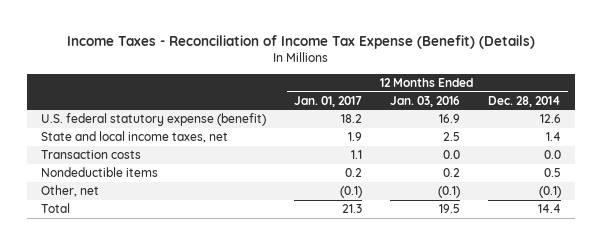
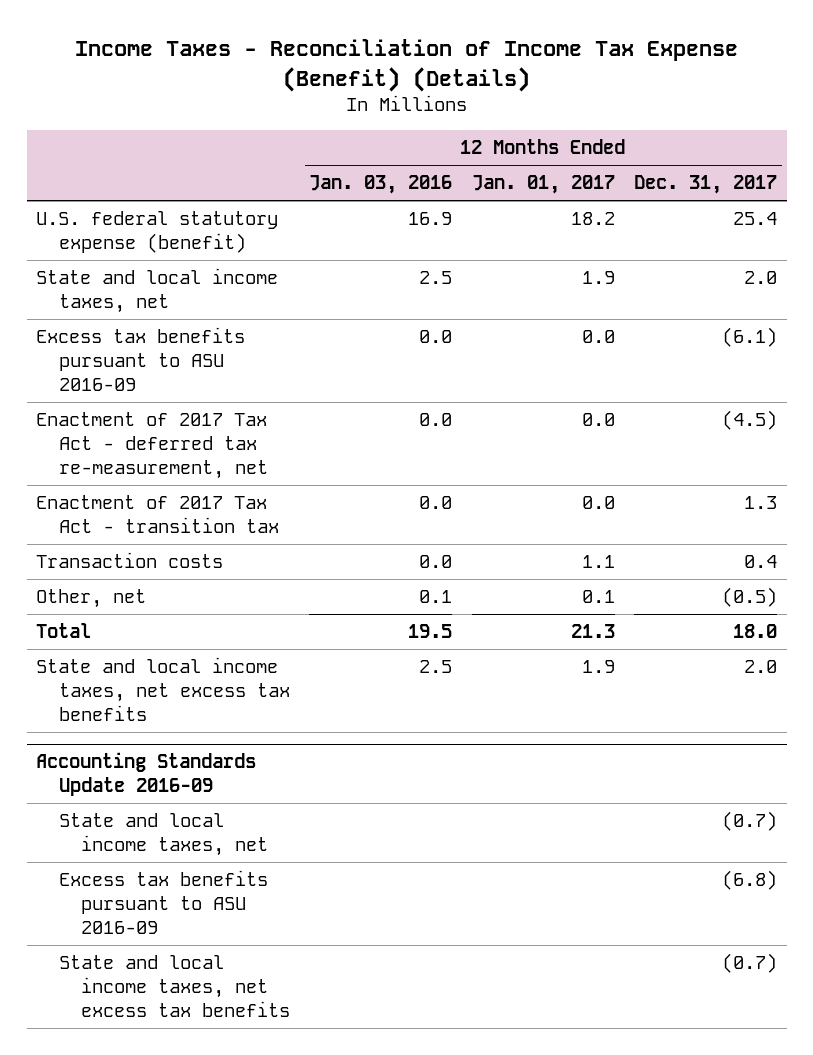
[487,95,561,107] Dec. 28, 2014 -> none
none -> [634,175,778,195] Dec. 31, 2017
none -> [36,327,246,392] Excess tax benefits pursuant to ASU 2016-09
none -> [36,412,268,480] Enactment of 2017 Tax Act - deferred tax re-measurement, net
none -> [36,495,279,534] Enactment of 2017 Tax Act - transition tax
[41,167,159,178] Nondeductible items -> none
[340,186,363,199] (0.1) -> [581,590,615,604] 0.1
[437,186,460,199] (0.1) -> [419,590,453,604] 0.1
none -> [36,657,290,722] State and local income taxes, net excess tax benefits
none -> [36,752,257,797] Accounting Standards Update 2016-09
none -> [58,813,269,857] State and local income taxes, net
none -> [58,870,268,935] Excess tax benefits pursuant to ASU 2016-09
none -> [58,955,291,1018] State and local income taxes, net excess tax benefits

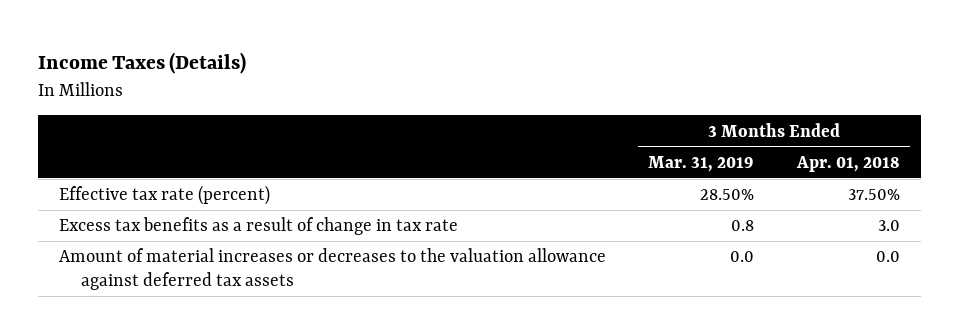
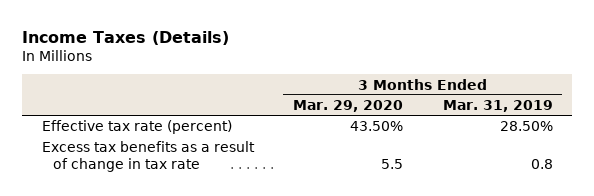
[795,155,900,172] Apr. 01, 2018 -> none
none -> [293,100,404,113] Mar. 29, 2020
[59,248,607,290] Amount of material increases or decreases to the valuation allowance against deferred tax assets -> none

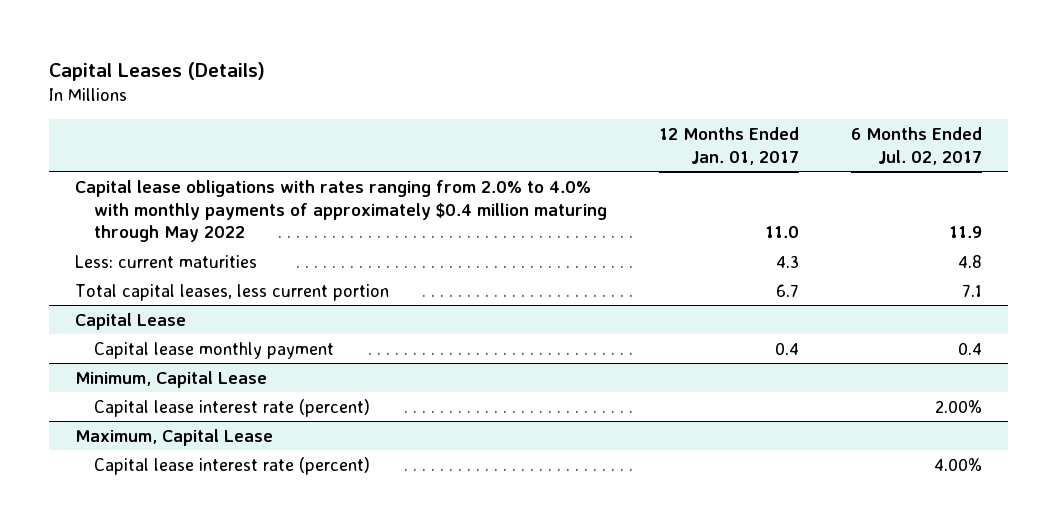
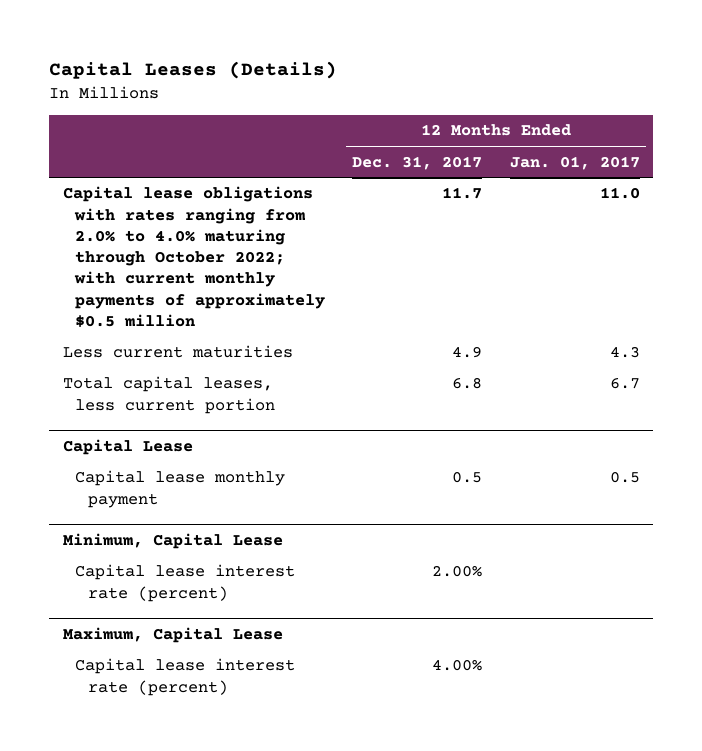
[851,126,983,165] 6 Months Ended Jul. 02, 2017 -> none
none -> [352,155,483,170] Dec. 31, 2017
[75,179,607,243] Capital lease obligations with rates ranging from 2.0% to 4.0% with monthly payments of approximately $0.4 million maturing through May 2022 -> [62,186,326,328] Capital lease obligations with rates ranging from 2.0% to 4.0% maturing through October 2022; with current monthly payments of approximately $0.5 million
[75,254,258,268] Less: current maturities -> [62,345,293,359] Less current maturities
[775,341,800,355] 0.4 -> [609,471,640,484] 0.5

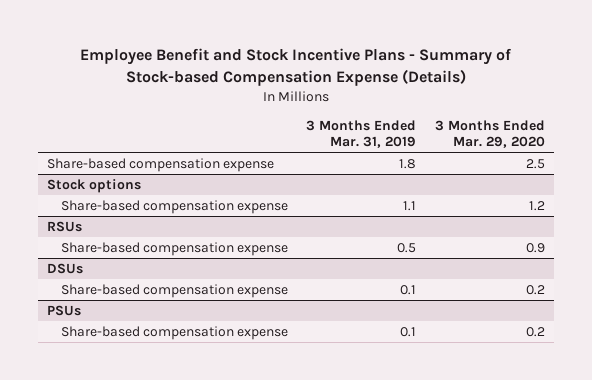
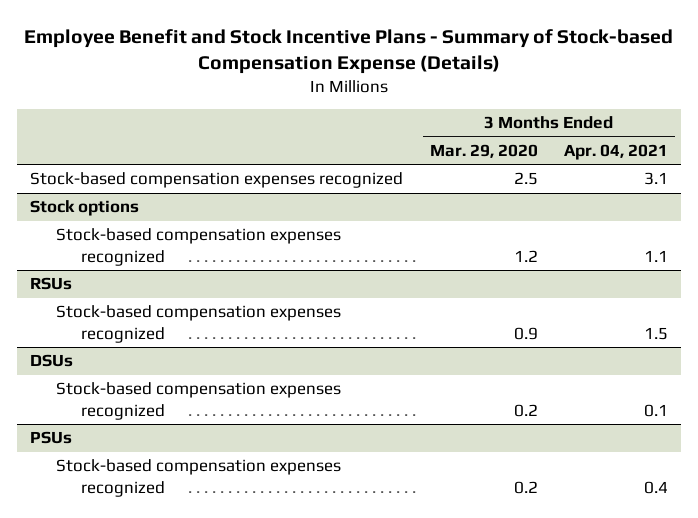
[306,119,417,149] 3 Months Ended Mar. 31, 2019 -> none
none -> [564,143,669,160] Apr. 04, 2021
[47,157,275,172] Share-based compensation expense -> [30,172,404,189] Stock-based compensation expenses recognized
[60,199,288,214] Share-based compensation expense -> [55,228,341,266] Stock-based compensation expenses recognized
[60,241,288,256] Share-based compensation expense -> [55,305,341,343] Stock-based compensation expenses recognized
[60,283,288,298] Share-based compensation expense -> [55,382,341,420] Stock-based compensation expenses recognized
[60,325,288,340] Share-based compensation expense -> [55,459,341,497] Stock-based compensation expenses recognized

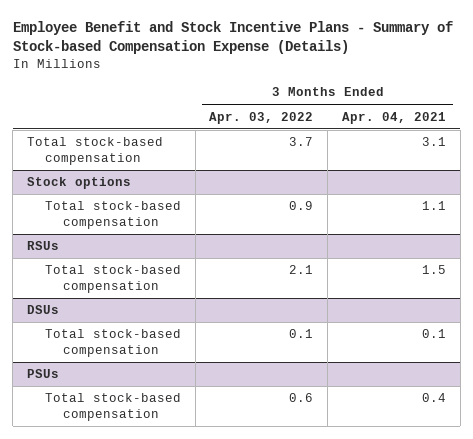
[429,143,538,158] Mar. 29, 2020 -> none
none -> [209,111,314,124] Apr. 03, 2022
[30,172,404,189] Stock-based compensation expenses recognized -> [26,137,163,166] Total stock-based compensation
[55,228,341,266] Stock-based compensation expenses recognized -> [44,201,181,230] Total stock-based compensation
[55,305,341,343] Stock-based compensation expenses recognized -> [44,265,181,294] Total stock-based compensation
[55,382,341,420] Stock-based compensation expenses recognized -> [44,329,181,358] Total stock-based compensation
[55,459,341,497] Stock-based compensation expenses recognized -> [44,393,181,422] Total stock-based compensation

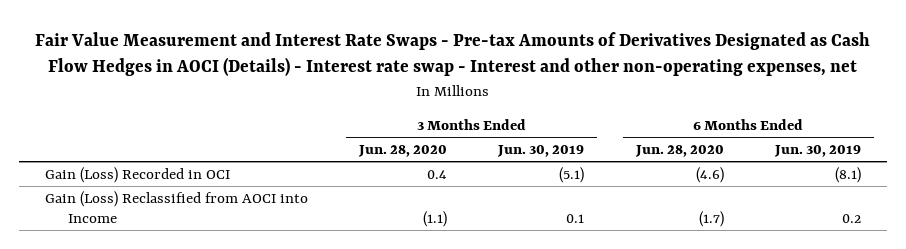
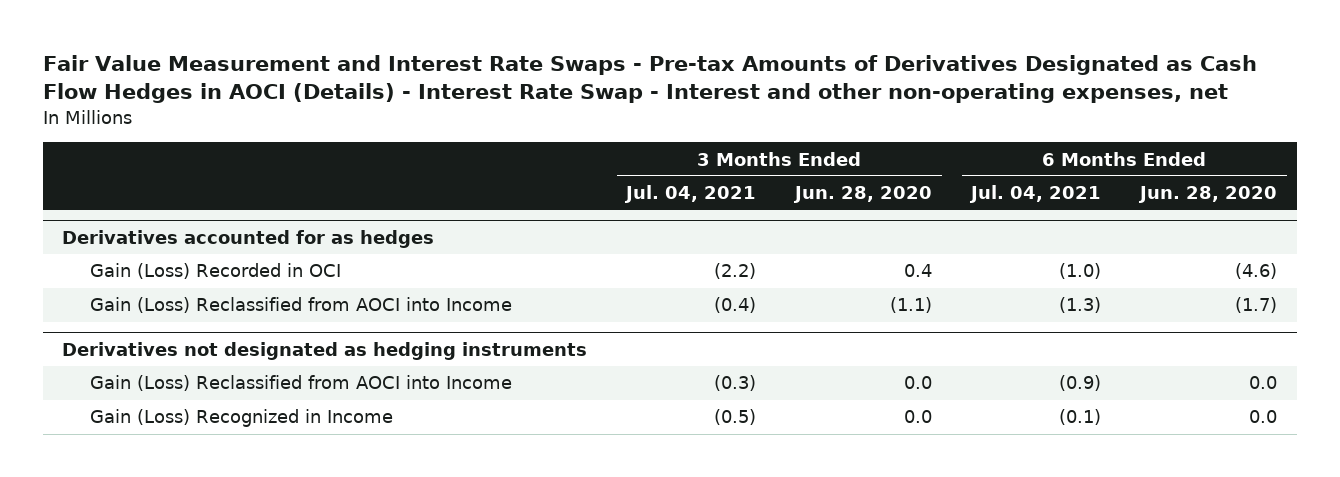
[34,31,870,77] Fair Value Measurement and Interest Rate Swaps - Pre-tax Amounts of Derivatives Designated as Cash Flow Hedges in AOCI (Details) - Interest rate swap - Interest and other non-operating expenses, net -> [42,55,1257,104] Fair Value Measurement and Interest Rate Swaps - Pre-tax Amounts of Derivatives Designated as Cash Flow Hedges in AOCI (Details) - Interest Rate Swap - Interest and other non-operating expenses, net
[497,145,585,158] Jun. 30, 2019 -> none
[774,145,862,158] Jun. 30, 2019 -> none
none -> [624,185,757,204] Jul. 04, 2021
none -> [969,185,1102,204] Jul. 04, 2021
none -> [62,230,435,249] Derivatives accounted for as hedges
none -> [62,342,588,361] Derivatives not designated as hedging instruments
none -> [89,375,512,392] Gain (Loss) Reclassified from AOCI into Income
none -> [89,409,393,428] Gain (Loss) Recognized in Income

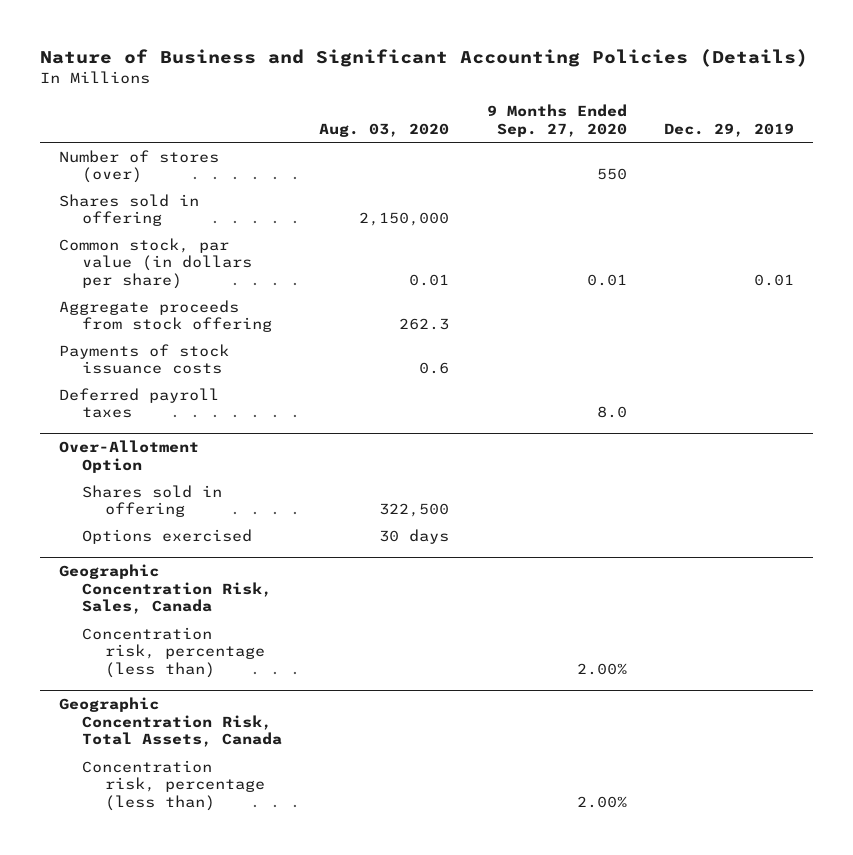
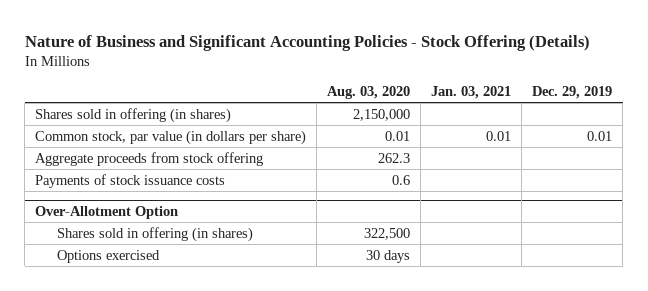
[40,49,809,68] Nature of Business and Significant Accounting Policies (Details) -> [24,34,590,51] Nature of Business and Significant Accounting Policies - Stock Offering (Details)
[486,104,627,137] 9 Months Ended Sep. 27, 2020 -> none
none -> [431,85,512,99] Jan. 03, 2021
[58,149,219,184] Number of stores (over) -> none
[58,193,199,227] Shares sold in offering -> [35,107,232,123] Shares sold in offering (in shares)
[58,387,219,419] Deferred payroll taxes -> none
[81,484,222,518] Shares sold in offering -> [56,226,253,242] Shares sold in offering (in shares)
[58,564,272,615] Geographic Concentration Risk, Sales, Canada -> none
[81,626,265,678] Concentration risk, percentage (less than) -> none
[58,697,282,748] Geographic Concentration Risk, Total Assets, Canada -> none
[81,759,265,811] Concentration risk, percentage (less than) -> none

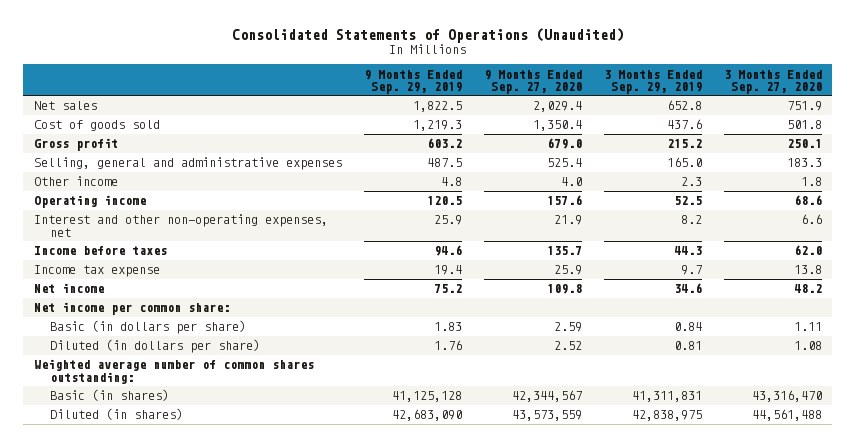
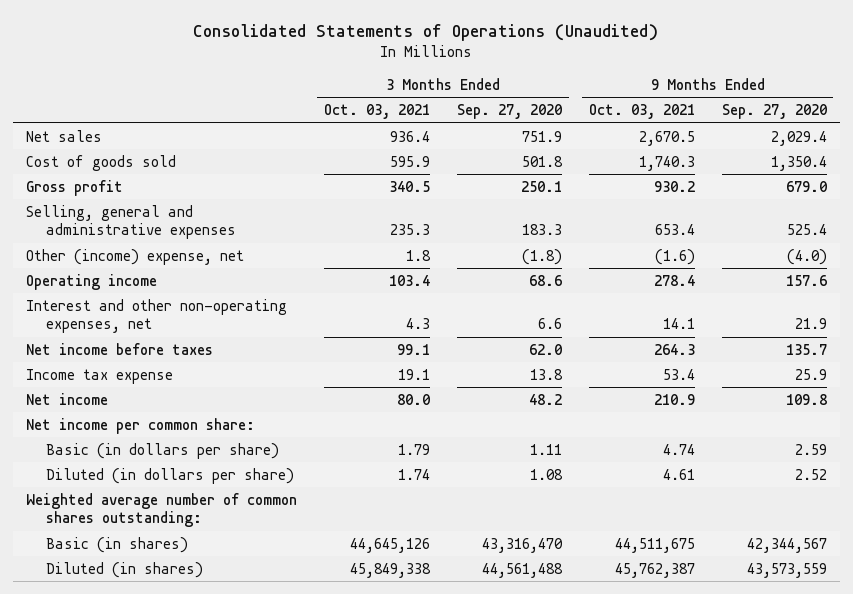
[364,69,463,95] 9 Months Ended Sep. 29, 2019 -> none
[603,69,702,95] 3 Months Ended Sep. 29, 2019 -> none
none -> [324,104,431,120] Oct. 03, 2021
none -> [588,104,695,120] Oct. 03, 2021
[34,176,119,187] Other income -> [26,248,245,265] Other (income) expense, net
[560,177,582,187] 4.0 -> [786,248,827,265] (4.0)
[800,177,822,187] 1.8 -> [521,248,562,265] (1.8)
[34,246,168,256] Income before taxes -> [26,342,214,355] Net income before taxes

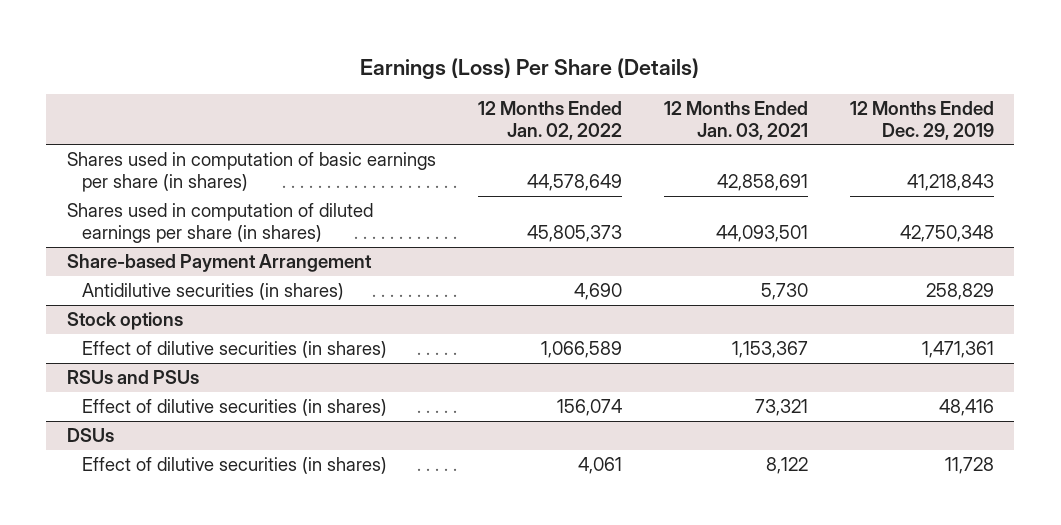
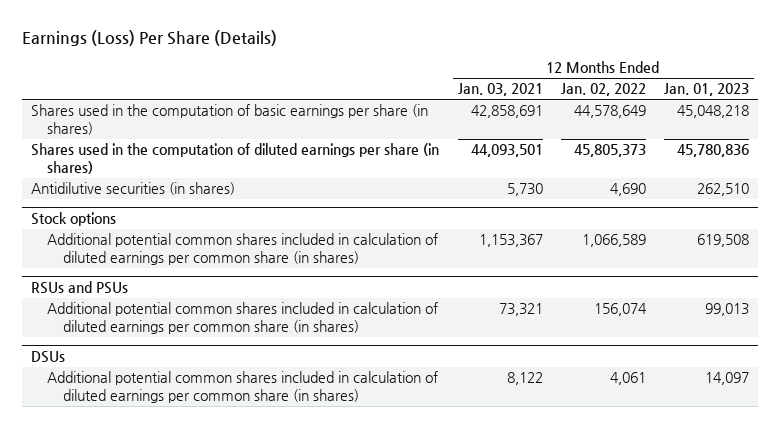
[849,101,994,140] 12 Months Ended Dec. 29, 2019 -> none
none -> [664,83,750,97] Jan. 01, 2023
[67,254,373,273] Share-based Payment Arrangement -> none
[67,152,437,192] Shares used in computation of basic earnings per share (in shares) -> [31,104,429,135] Shares used in the computation of basic earnings per share (in shares)
[67,203,374,243] Shares used in computation of diluted earnings per share (in shares) -> [31,143,440,174] Shares used in the computation of diluted earnings per share (in shares)
[81,341,387,359] Effect of dilutive securities (in shares) -> [47,233,439,265] Additional potential common shares included in calculation of diluted earnings per common share (in shares)
[81,399,387,417] Effect of dilutive securities (in shares) -> [47,302,439,334] Additional potential common shares included in calculation of diluted earnings per common share (in shares)
[81,457,387,475] Effect of dilutive securities (in shares) -> [47,371,439,403] Additional potential common shares included in calculation of diluted earnings per common share (in shares)

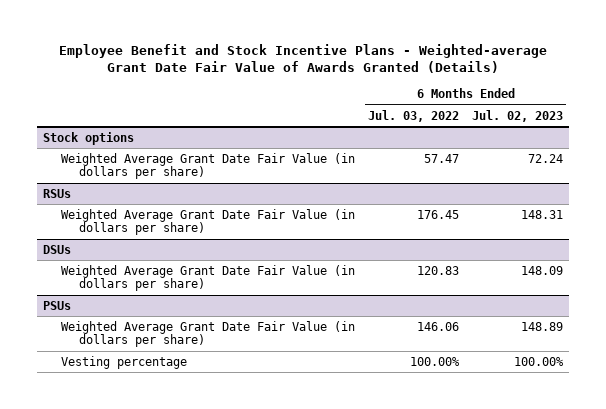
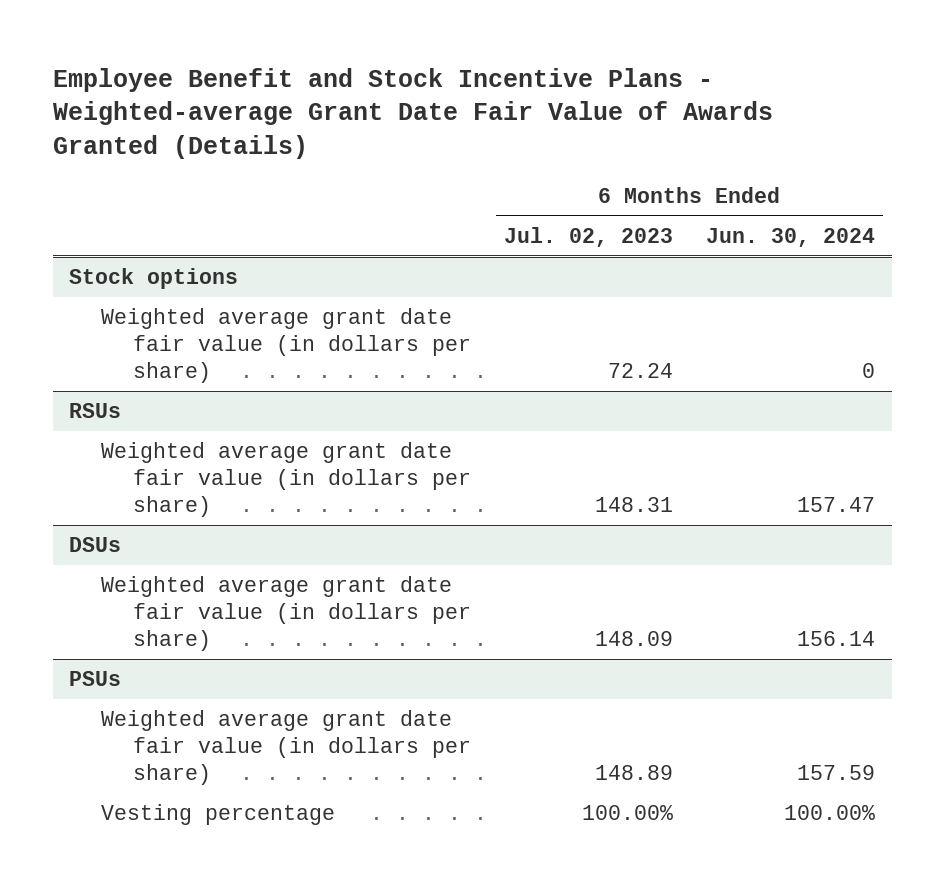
[368,109,460,122] Jul. 03, 2022 -> none
none -> [705,227,875,247] Jun. 30, 2024
[61,152,356,180] Weighted Average Grant Date Fair Value (in dollars per share) -> [101,308,471,384] Weighted average grant date fair value (in dollars per share)
[61,208,356,236] Weighted Average Grant Date Fair Value (in dollars per share) -> [101,442,471,518] Weighted average grant date fair value (in dollars per share)
[61,264,356,292] Weighted Average Grant Date Fair Value (in dollars per share) -> [101,576,471,652] Weighted average grant date fair value (in dollars per share)
[61,320,356,348] Weighted Average Grant Date Fair Value (in dollars per share) -> [101,710,471,786] Weighted average grant date fair value (in dollars per share)

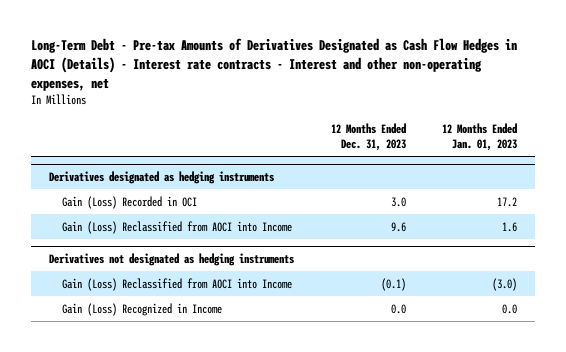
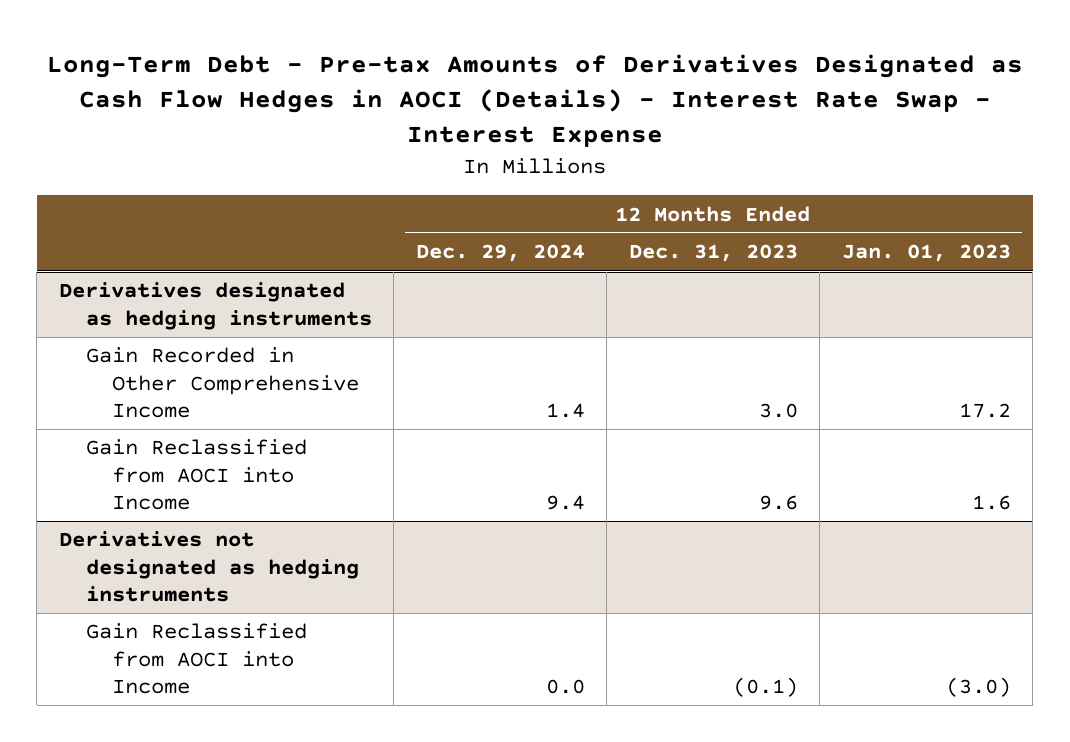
[30,37,517,91] Long-Term Debt - Pre-tax Amounts of Derivatives Designated as Cash Flow Hedges in AOCI (Details) - Interest rate contracts - Interest and other non-operating expenses, net -> [46,54,1023,148] Long-Term Debt - Pre-tax Amounts of Derivatives Designated as Cash Flow Hedges in AOCI (Details) - Interest Rate Swap - Interest Expense
none -> [415,244,585,263] Dec. 29, 2024
[61,195,197,209] Gain (Loss) Recorded in OCI -> [85,347,360,419] Gain Recorded in Other Comprehensive Income
[61,220,292,234] Gain (Loss) Reclassified from AOCI into Income -> [85,439,307,511] Gain Reclassified from AOCI into Income
[61,302,222,316] Gain (Loss) Recognized in Income -> none
[61,277,292,291] Gain (Loss) Reclassified from AOCI into Income -> [85,623,307,695] Gain Reclassified from AOCI into Income

